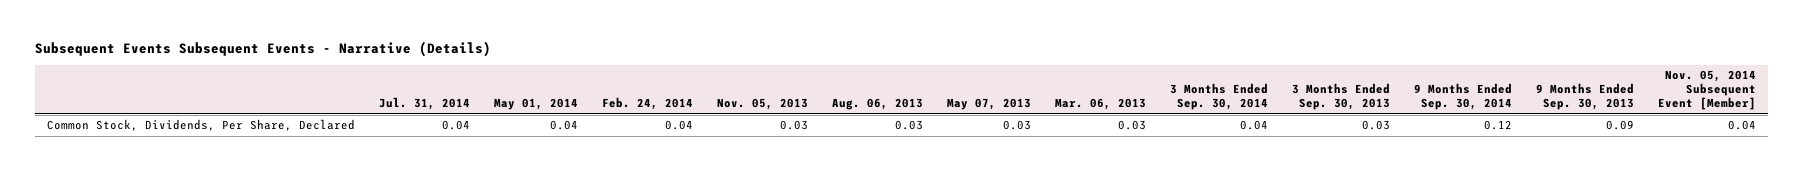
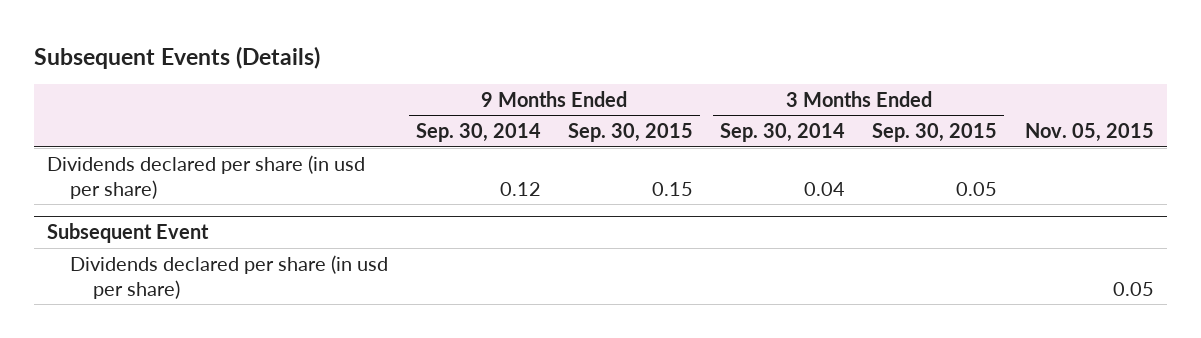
[34,41,491,58] Subsequent Events Subsequent Events - Narrative (Details) -> [33,45,320,69] Subsequent Events (Details)
[379,97,471,111] Jul. 31, 2014 -> none
[494,98,579,111] May 01, 2014 -> none
[602,97,694,111] Feb. 24, 2014 -> none
[717,98,809,111] Nov. 05, 2013 -> none
[832,98,924,111] Aug. 06, 2013 -> none
[947,98,1032,111] May 07, 2013 -> none
[1055,98,1147,111] Mar. 06, 2013 -> none
[1292,83,1391,111] 3 Months Ended Sep. 30, 2013 -> none
[1536,83,1635,111] 9 Months Ended Sep. 30, 2013 -> none
[1658,70,1757,111] Nov. 05, 2014 Subsequent Event [Member] -> none
none -> [567,123,693,143] Sep. 30, 2015
none -> [872,123,998,143] Sep. 30, 2015
none -> [1024,123,1154,143] Nov. 05, 2015
[46,119,355,132] Common Stock, Dividends, Per Share, Declared -> [47,154,366,199] Dividends declared per share (in usd per share)
none -> [47,223,210,244] Subsequent Event
none -> [70,254,389,299] Dividends declared per share (in usd per share)

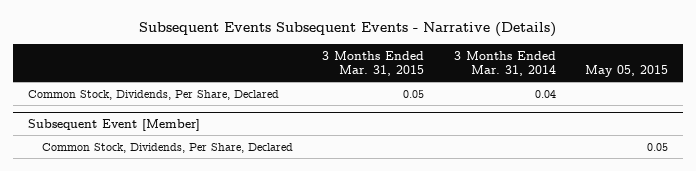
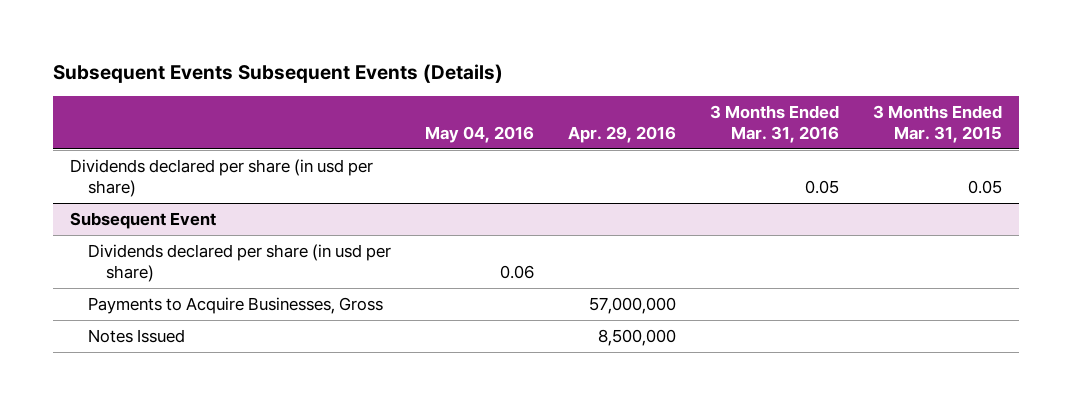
[138,21,556,37] Subsequent Events Subsequent Events - Narrative (Details) -> [52,64,503,84] Subsequent Events Subsequent Events (Details)
[453,50,556,77] 3 Months Ended Mar. 31, 2014 -> none
[585,65,669,78] May 05, 2015 -> none
none -> [424,125,534,143] May 04, 2016
none -> [567,125,676,143] Apr. 29, 2016
none -> [709,105,839,143] 3 Months Ended Mar. 31, 2016
[27,89,279,100] Common Stock, Dividends, Per Share, Declared -> [69,159,373,197] Dividends declared per share (in usd per share)
[27,118,200,131] Subsequent Event [Member] -> [69,212,216,230] Subsequent Event
[41,142,293,153] Common Stock, Dividends, Per Share, Declared -> [87,244,391,282] Dividends declared per share (in usd per share)
none -> [87,297,383,315] Payments to Acquire Businesses, Gross
none -> [87,329,185,344] Notes Issued

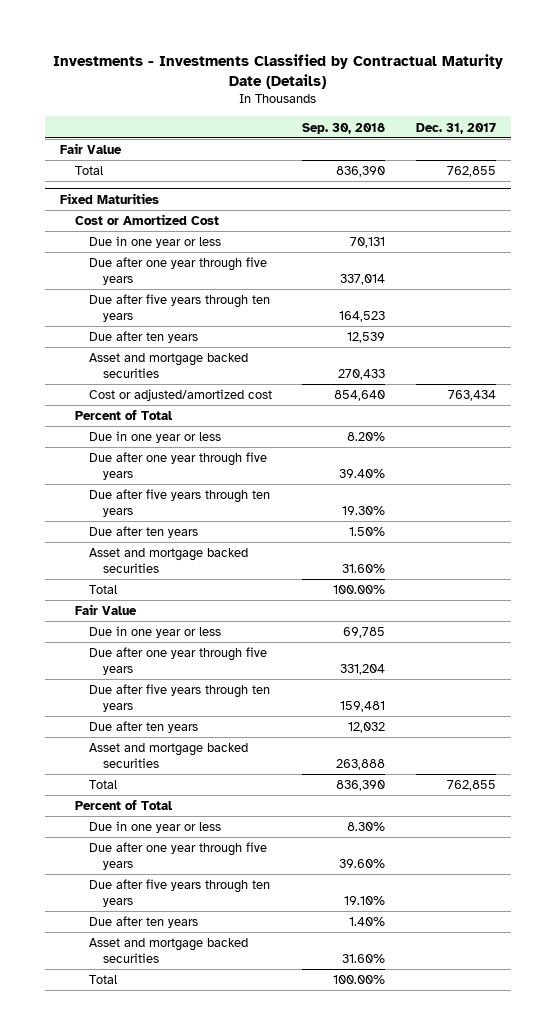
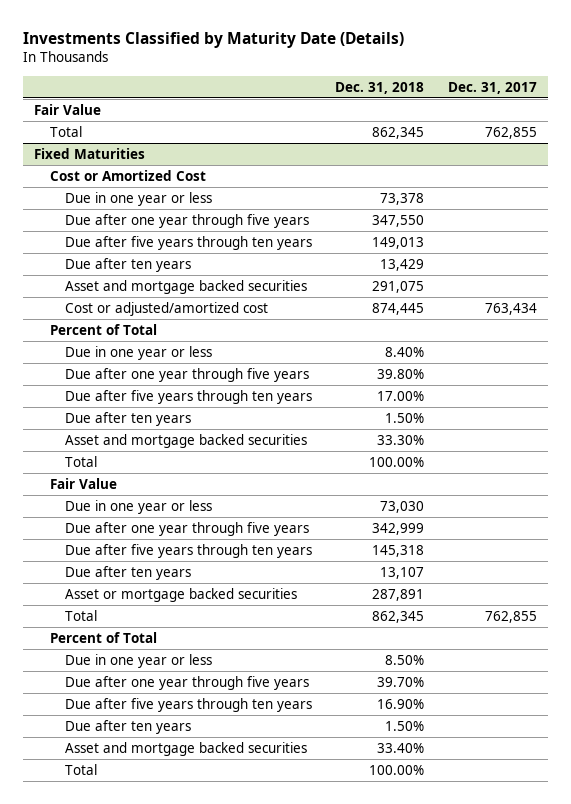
[53,53,504,89] Investments - Investments Classified by Contractual Maturity Date (Details) -> [22,31,404,48] Investments Classified by Maturity Date (Details)
[302,122,386,134] Sep. 30, 2018 -> none
none -> [335,81,425,94] Dec. 31, 2018
[89,743,249,768] Asset and mortgage backed securities -> [65,587,298,602] Asset or mortgage backed securities

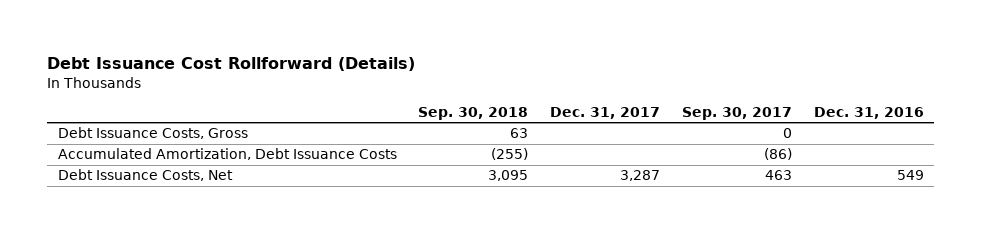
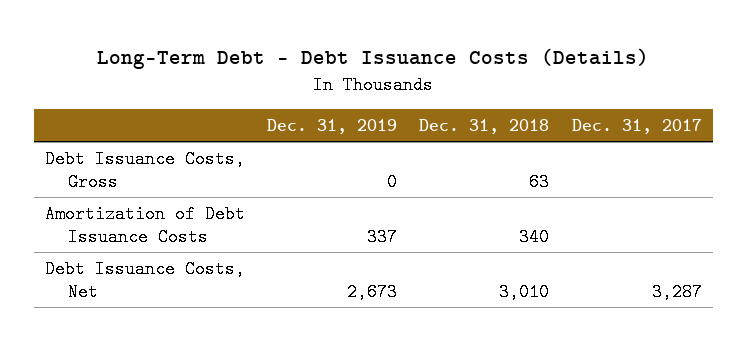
[46,56,415,71] Debt Issuance Cost Rollforward (Details) -> [97,47,650,69] Long-Term Debt - Debt Issuance Costs (Details)
[418,107,529,121] Sep. 30, 2018 -> none
[681,107,792,121] Sep. 30, 2017 -> none
[813,107,924,120] Dec. 31, 2016 -> none
none -> [267,118,398,134] Dec. 31, 2019
none -> [419,118,550,134] Dec. 31, 2018
[57,148,397,161] Accumulated Amortization, Debt Issuance Costs -> [45,204,246,246] Amortization of Debt Issuance Costs

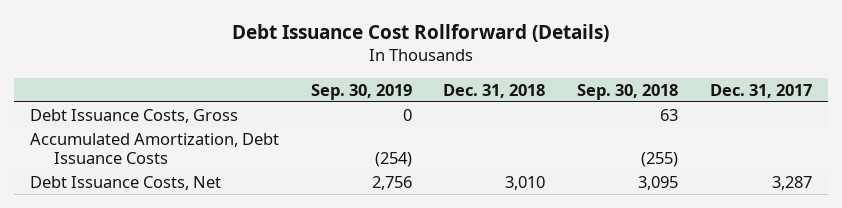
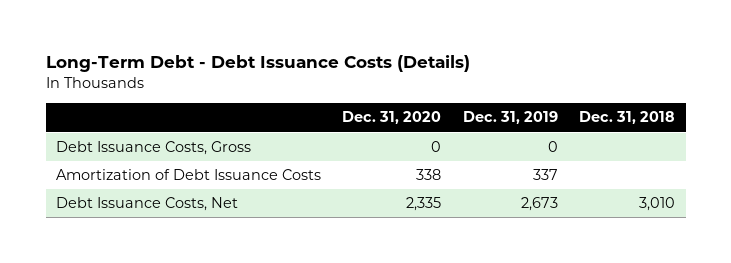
[231,24,609,43] Debt Issuance Cost Rollforward (Details) -> [45,55,470,73] Long-Term Debt - Debt Issuance Costs (Details)
[310,83,412,100] Sep. 30, 2019 -> none
[577,83,679,100] Sep. 30, 2018 -> none
[710,83,813,98] Dec. 31, 2017 -> none
none -> [342,111,442,125] Dec. 31, 2020
none -> [462,111,558,125] Dec. 31, 2019
[29,132,279,165] Accumulated Amortization, Debt Issuance Costs -> [56,169,322,181] Amortization of Debt Issuance Costs

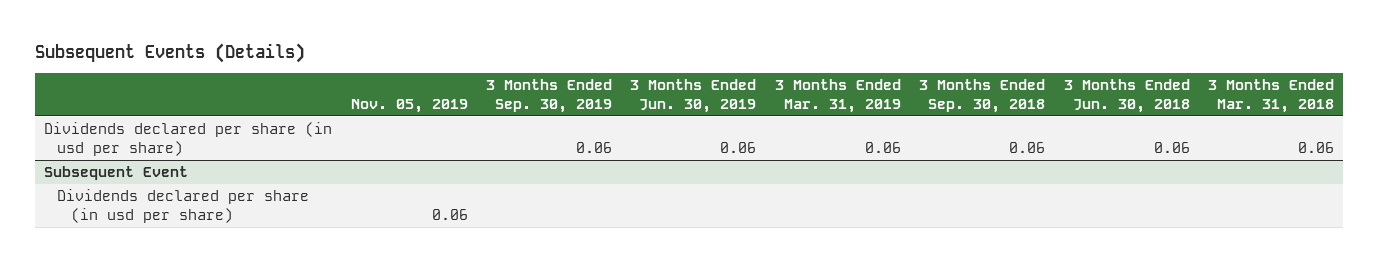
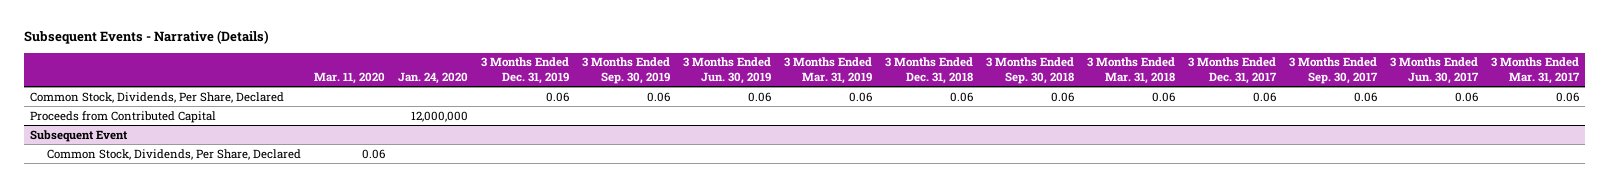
[34,42,305,63] Subsequent Events (Details) -> [23,30,269,45] Subsequent Events - Narrative (Details)
[350,98,468,113] Nov. 05, 2019 -> none
[1063,79,1190,113] 3 Months Ended Jun. 30, 2018 -> none
none -> [313,71,385,84] Mar. 11, 2020
none -> [397,71,468,84] Jan. 24, 2020
none -> [480,57,569,84] 3 Months Ended Dec. 31, 2019
none -> [884,57,973,84] 3 Months Ended Dec. 31, 2018
none -> [1187,57,1277,84] 3 Months Ended Dec. 31, 2017
none -> [1288,57,1378,84] 3 Months Ended Sep. 30, 2017
none -> [1389,57,1479,84] 3 Months Ended Jun. 30, 2017
none -> [1490,57,1580,84] 3 Months Ended Mar. 31, 2017
[44,122,333,157] Dividends declared per share (in usd per share) -> [30,91,285,103] Common Stock, Dividends, Per Share, Declared
none -> [30,110,217,123] Proceeds from Contributed Capital
[57,189,310,224] Dividends declared per share (in usd per share) -> [46,148,301,160] Common Stock, Dividends, Per Share, Declared

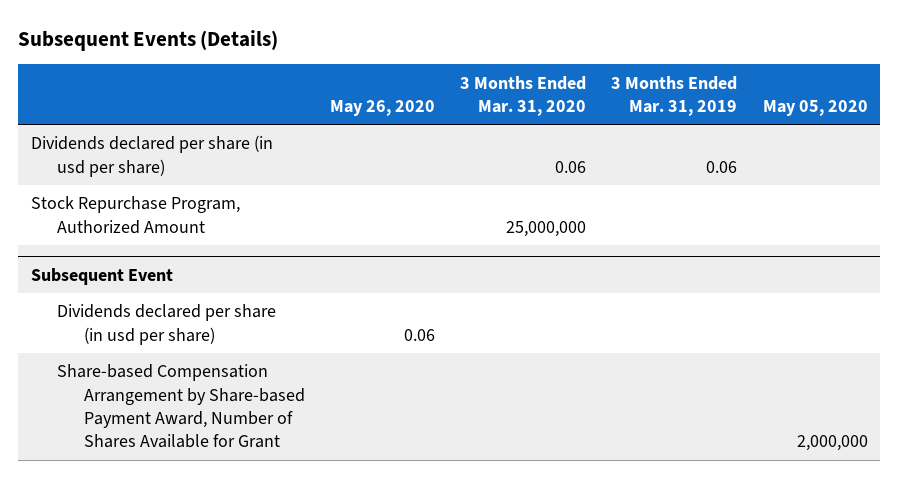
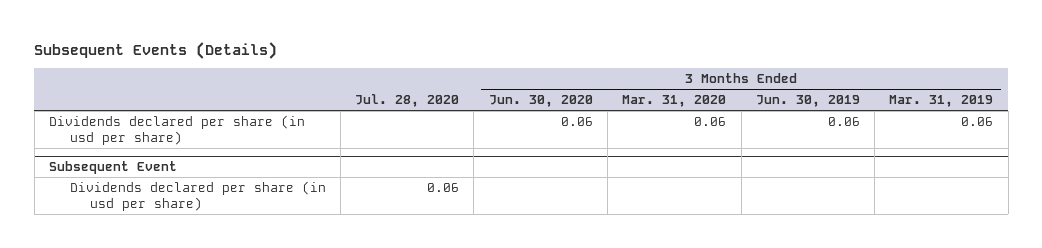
[330,100,436,117] May 26, 2020 -> none
[762,100,868,117] May 05, 2020 -> none
none -> [355,94,460,108] Jul. 28, 2020
none -> [488,95,593,108] Jun. 30, 2020
none -> [755,95,860,108] Jun. 30, 2019
[30,196,240,234] Stock Repurchase Program, Authorized Amount -> none
[57,364,305,449] Share-based Compensation Arrangement by Share-based Payment Award, Number of Shares Available for Grant -> none

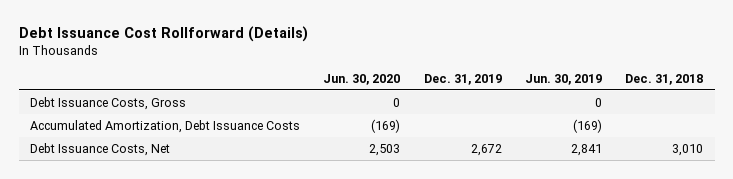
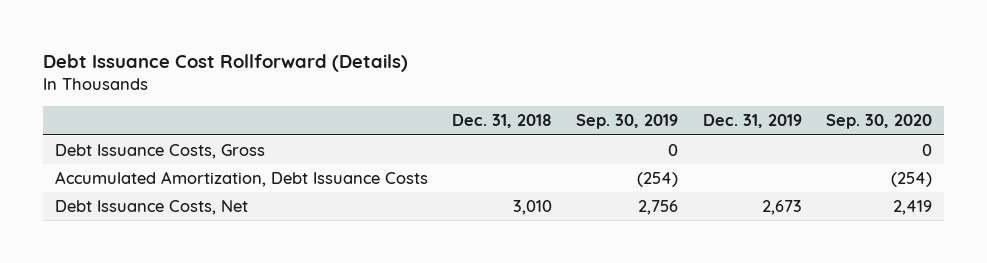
[323,73,401,85] Jun. 30, 2020 -> none
[524,73,602,85] Jun. 30, 2019 -> none
none -> [576,114,679,130] Sep. 30, 2019
none -> [825,114,932,130] Sep. 30, 2020
[470,143,502,156] 2,672 -> [761,199,802,215] 2,673

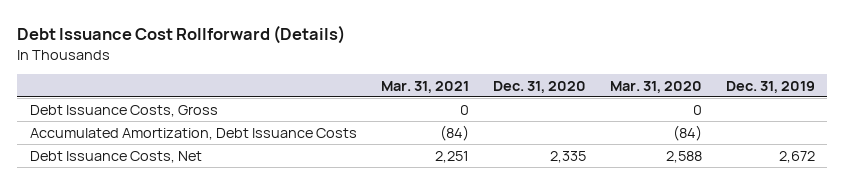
[452,114,553,129] Dec. 31, 2018 -> none
[576,114,679,130] Sep. 30, 2019 -> none
[825,114,932,130] Sep. 30, 2020 -> none
none -> [380,80,469,93] Mar. 31, 2021
none -> [492,80,586,93] Dec. 31, 2020
none -> [609,80,702,93] Mar. 31, 2020
[761,199,802,215] 2,673 -> [778,150,815,163] 2,672

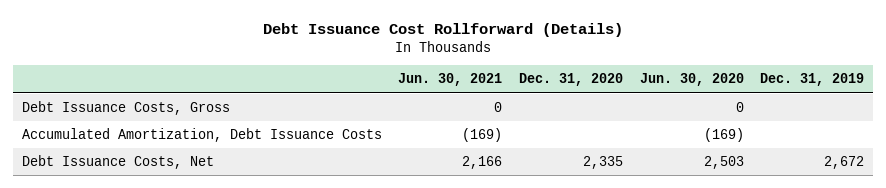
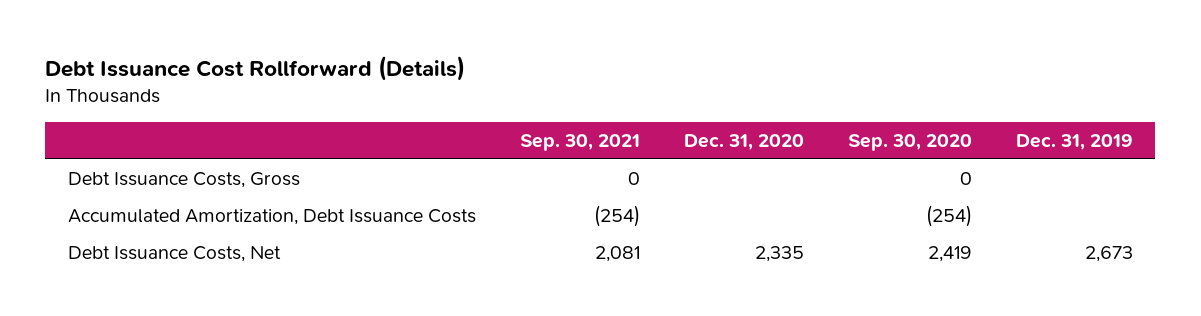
[398,73,503,87] Jun. 30, 2021 -> none
[639,73,744,87] Jun. 30, 2020 -> none
none -> [519,134,640,152] Sep. 30, 2021
none -> [847,134,972,152] Sep. 30, 2020
[824,156,865,170] 2,672 -> [1085,246,1134,263] 2,673

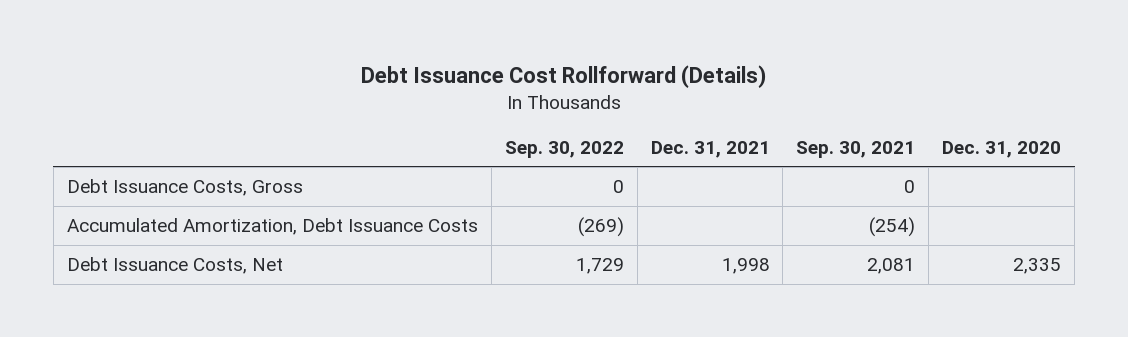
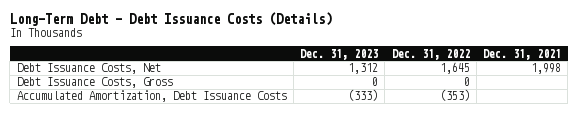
[361,64,767,88] Debt Issuance Cost Rollforward (Details) -> [9,12,332,27] Long-Term Debt - Debt Issuance Costs (Details)
[504,140,624,158] Sep. 30, 2022 -> none
[796,140,916,158] Sep. 30, 2021 -> none
[942,140,1062,158] Dec. 31, 2020 -> none
none -> [300,48,379,60] Dec. 31, 2023
none -> [391,48,470,60] Dec. 31, 2022
[66,257,283,275] Debt Issuance Costs, Net -> [16,63,161,75] Debt Issuance Costs, Net

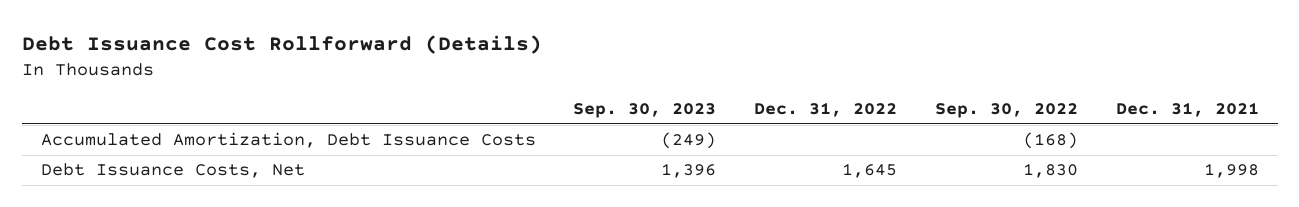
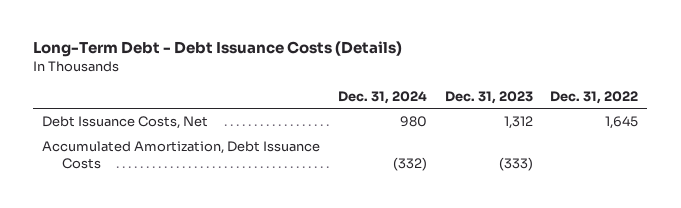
[21,35,542,55] Debt Issuance Cost Rollforward (Details) -> [33,41,403,58] Long-Term Debt - Debt Issuance Costs (Details)
[573,103,717,119] Sep. 30, 2023 -> none
[934,103,1078,119] Sep. 30, 2022 -> none
[1115,102,1259,118] Dec. 31, 2021 -> none
none -> [337,90,427,104] Dec. 31, 2024
none -> [444,90,533,104] Dec. 31, 2023
[40,132,536,149] Accumulated Amortization, Debt Issuance Costs -> [42,141,321,169] Accumulated Amortization, Debt Issuance Costs

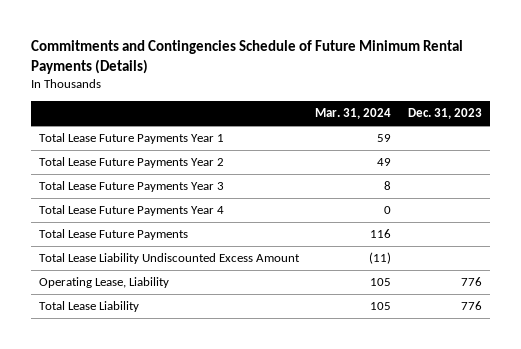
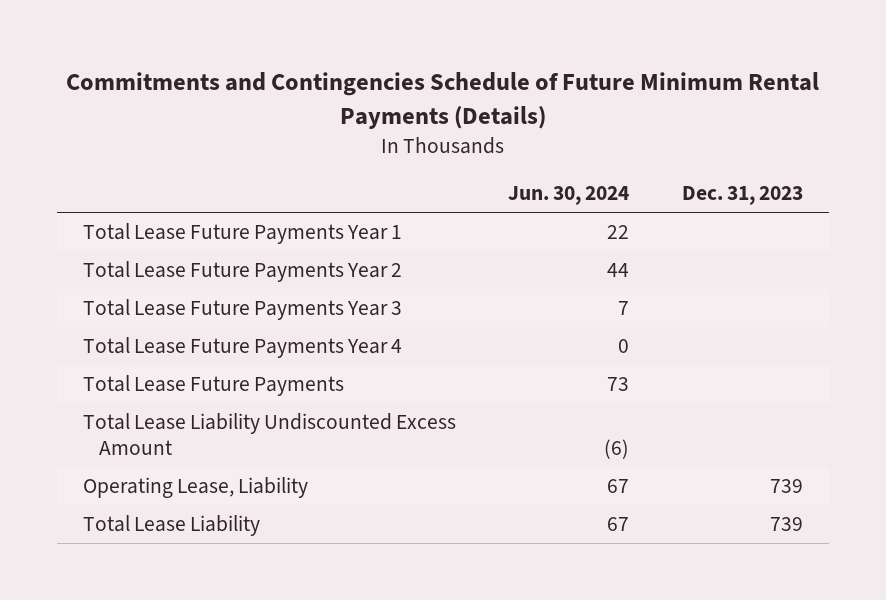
[315,108,392,120] Mar. 31, 2024 -> none
none -> [508,186,630,206] Jun. 30, 2024
[460,277,482,287] 776 -> [769,479,803,494] 739
[460,301,482,311] 776 -> [769,517,803,532] 739

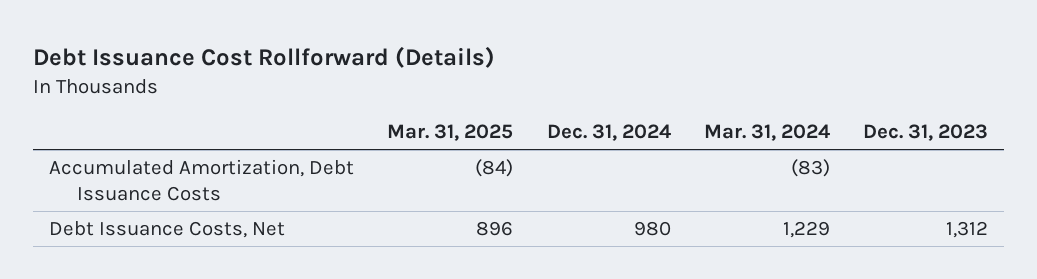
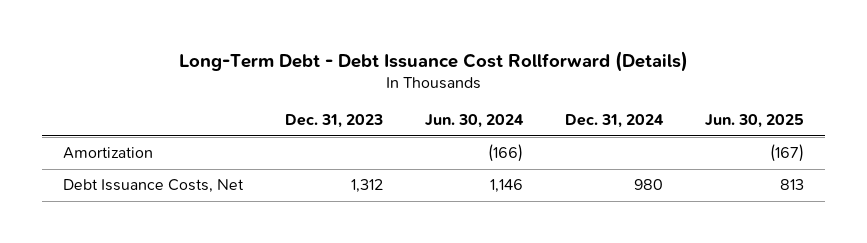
[32,45,495,68] Debt Issuance Cost Rollforward (Details) -> [178,50,688,72] Long-Term Debt - Debt Issuance Cost Rollforward (Details)
[387,123,514,141] Mar. 31, 2025 -> none
[703,123,830,141] Mar. 31, 2024 -> none
none -> [425,114,525,129] Jun. 30, 2024
none -> [705,114,805,129] Jun. 30, 2025
[49,159,355,201] Accumulated Amortization, Debt Issuance Costs -> [63,147,154,160] Amortization

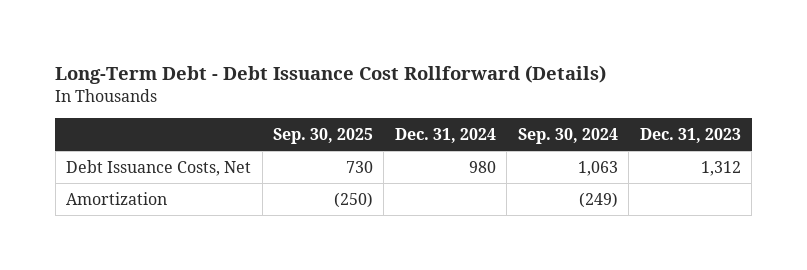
[425,114,525,129] Jun. 30, 2024 -> none
[705,114,805,129] Jun. 30, 2025 -> none
none -> [273,128,374,145] Sep. 30, 2025
none -> [517,128,618,145] Sep. 30, 2024
[63,147,154,160] Amortization -> [66,191,168,205] Amortization

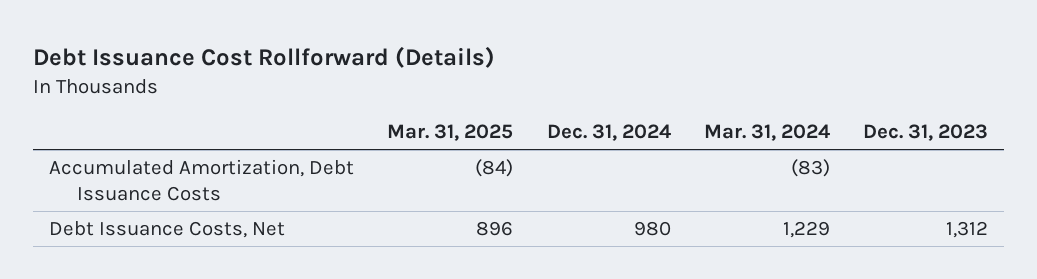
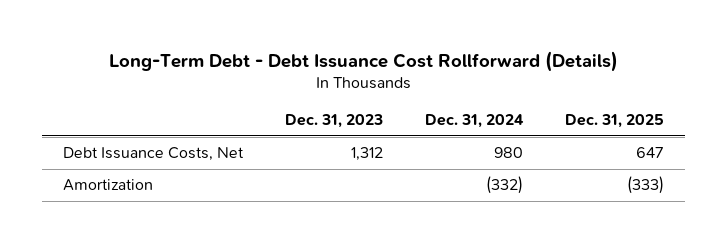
[32,45,495,68] Debt Issuance Cost Rollforward (Details) -> [108,50,618,72] Long-Term Debt - Debt Issuance Cost Rollforward (Details)
[387,123,514,141] Mar. 31, 2025 -> none
[703,123,830,141] Mar. 31, 2024 -> none
none -> [565,114,665,129] Dec. 31, 2025
[49,159,355,201] Accumulated Amortization, Debt Issuance Costs -> none
none -> [63,179,154,192] Amortization

